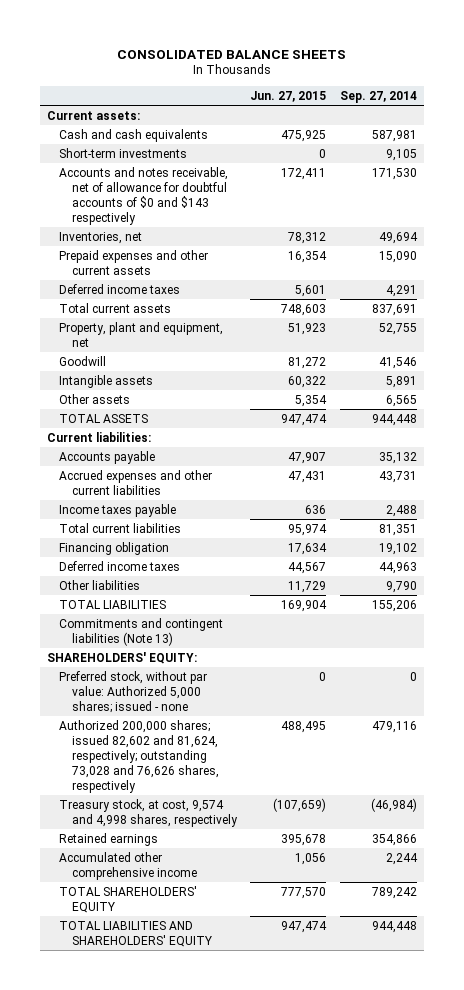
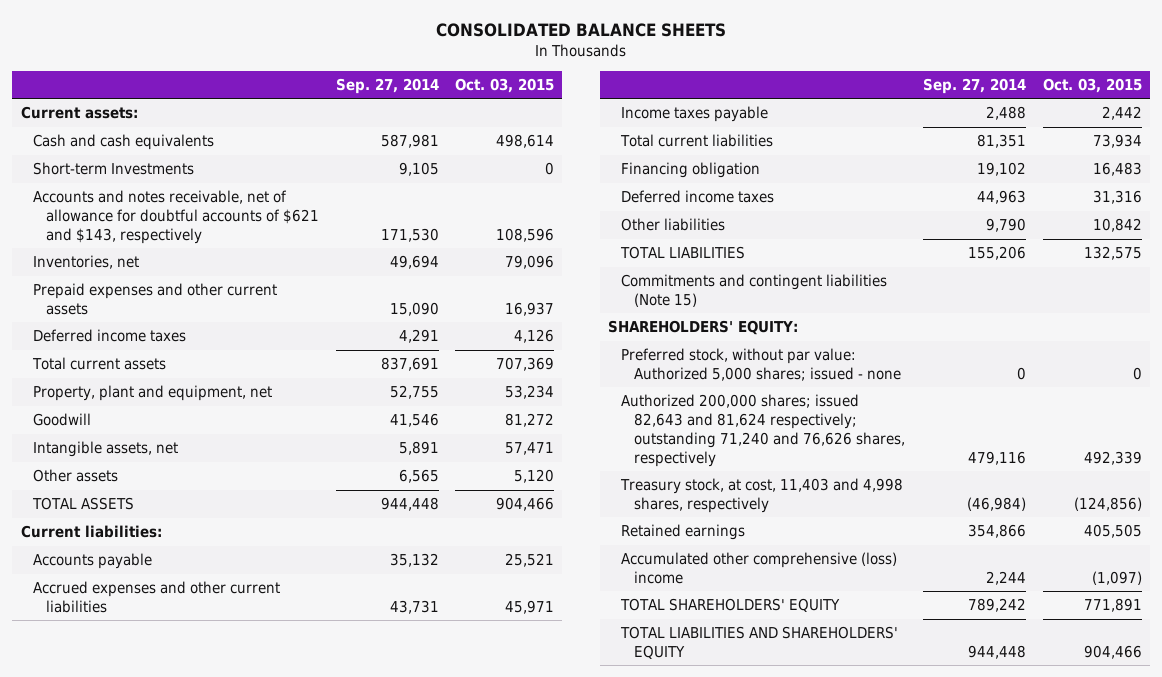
[250,90,327,102] Jun. 27, 2015 -> none
none -> [455,78,555,94] Oct. 03, 2015
[59,147,188,158] Short-term investments -> [33,162,195,176] Short-term Investments
[59,166,229,225] Accounts and notes receivable, net of allowance for doubtful accounts of $0 and $143 respectively -> [33,190,320,245] Accounts and notes receivable, net of allowance for doubtful accounts of $621 and $143, respectively
[59,374,154,388] Intangible assets -> [33,441,179,458] Intangible assets, net
[59,617,224,646] Commitments and contingent liabilities (Note 13) -> [620,274,887,308] Commitments and contingent liabilities (Note 15)
[59,719,219,793] Authorized 200,000 shares; issued 82,602 and 81,624, respectively; outstanding 73,028 and 76,626 shares, respectively -> [620,394,905,467] Authorized 200,000 shares; issued 82,643 and 81,624 respectively; outstanding 71,240 and 76,626 shares, respectively
[59,798,238,827] Treasury stock, at cost, 9,574 and 4,998 shares, respectively -> [619,478,903,514] Treasury stock, at cost, 11,403 and 4,998 shares, respectively
[59,851,197,880] Accumulated other comprehensive income -> [620,552,897,585] Accumulated other comprehensive (loss) income

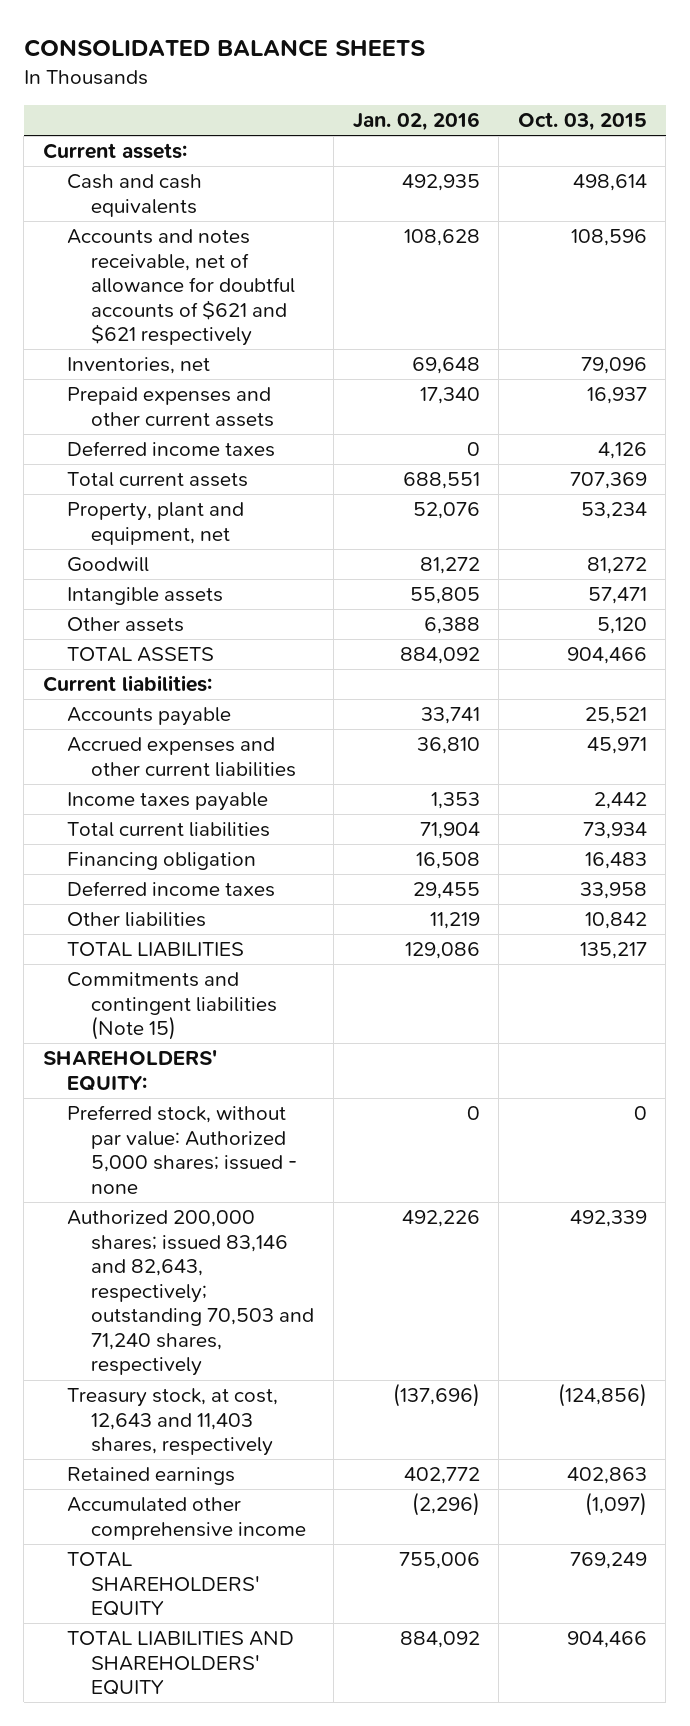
[335,78,439,95] Sep. 27, 2014 -> none
none -> [352,112,480,132] Jan. 02, 2016
[33,162,195,176] Short-term Investments -> none
[33,190,320,245] Accounts and notes receivable, net of allowance for doubtful accounts of $621 and $143, respectively -> [67,229,296,347] Accounts and notes receivable, net of allowance for doubtful accounts of $621 and $621 respectively
[33,441,179,458] Intangible assets, net -> [67,587,224,606] Intangible assets
[1092,190,1142,205] 31,316 -> [579,882,647,900] 33,958
[1083,246,1142,261] 132,575 -> [579,942,647,960] 135,217
[620,394,905,467] Authorized 200,000 shares; issued 82,643 and 81,624 respectively; outstanding 71,240 and 76,626 shares, respectively -> [67,1210,315,1377] Authorized 200,000 shares; issued 83,146 and 82,643, respectively; outstanding 70,503 and 71,240 shares, respectively
[619,478,903,514] Treasury stock, at cost, 11,403 and 4,998 shares, respectively -> [67,1388,279,1457] Treasury stock, at cost, 12,643 and 11,403 shares, respectively
[1083,524,1142,539] 405,505 -> [566,1467,647,1485] 402,863
[620,552,897,585] Accumulated other comprehensive (loss) income -> [67,1497,307,1540] Accumulated other comprehensive income
[1083,598,1142,613] 771,891 -> [569,1552,647,1570] 769,249

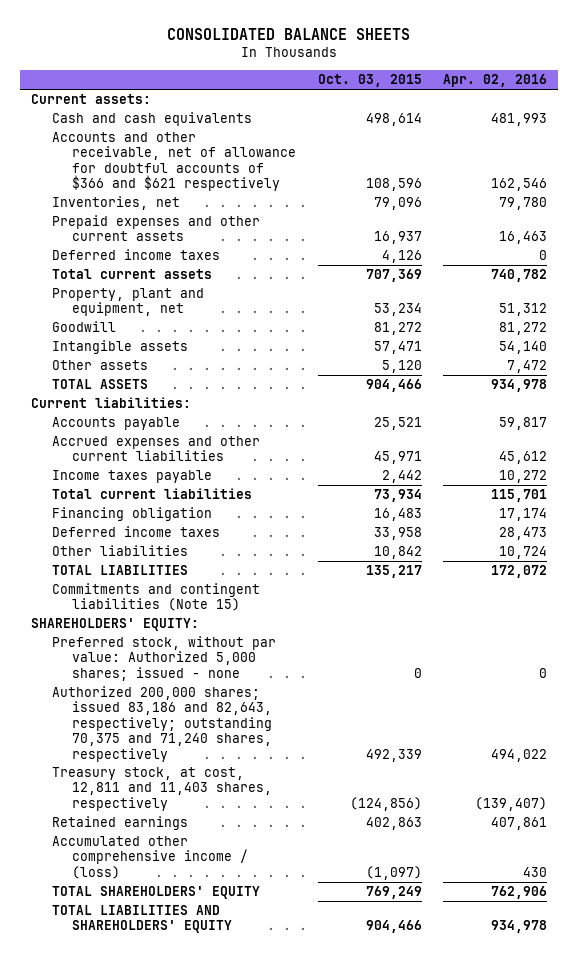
[352,112,480,132] Jan. 02, 2016 -> none
none -> [443,74,548,88] Apr. 02, 2016
[67,229,296,347] Accounts and notes receivable, net of allowance for doubtful accounts of $621 and $621 respectively -> [51,132,297,192] Accounts and other receivable, net of allowance for doubtful accounts of $366 and $621 respectively
[67,1210,315,1377] Authorized 200,000 shares; issued 83,146 and 82,643, respectively; outstanding 70,503 and 71,240 shares, respectively -> [51,686,273,762] Authorized 200,000 shares; issued 83,186 and 82,643, respectively; outstanding 70,375 and 71,240 shares, respectively
[67,1388,279,1457] Treasury stock, at cost, 12,643 and 11,403 shares, respectively -> [51,767,273,811] Treasury stock, at cost, 12,811 and 11,403 shares, respectively
[67,1497,307,1540] Accumulated other comprehensive income -> [51,836,249,879] Accumulated other comprehensive income / (loss)

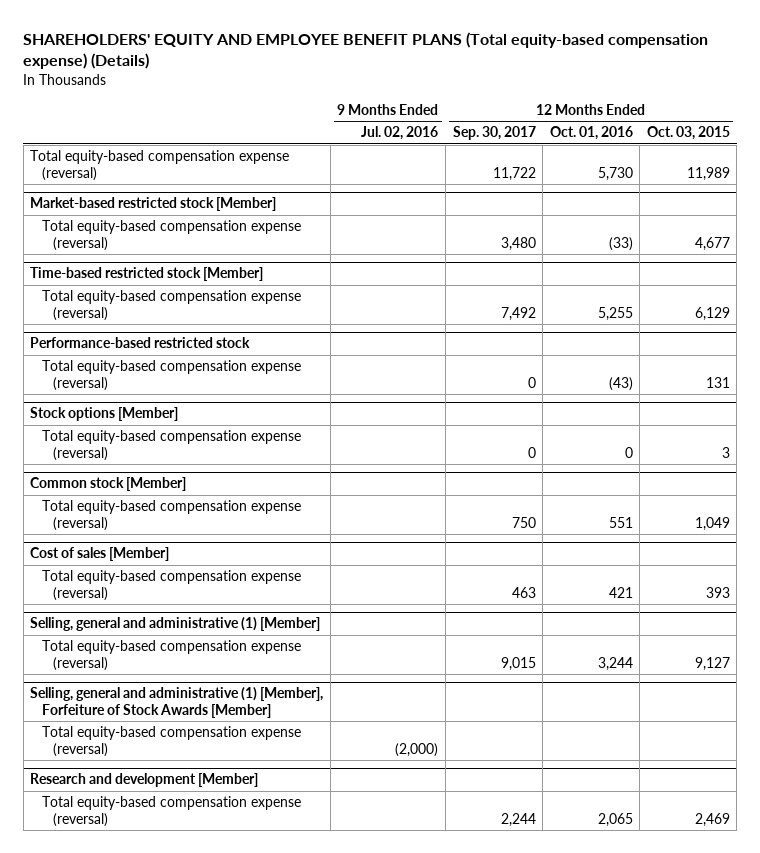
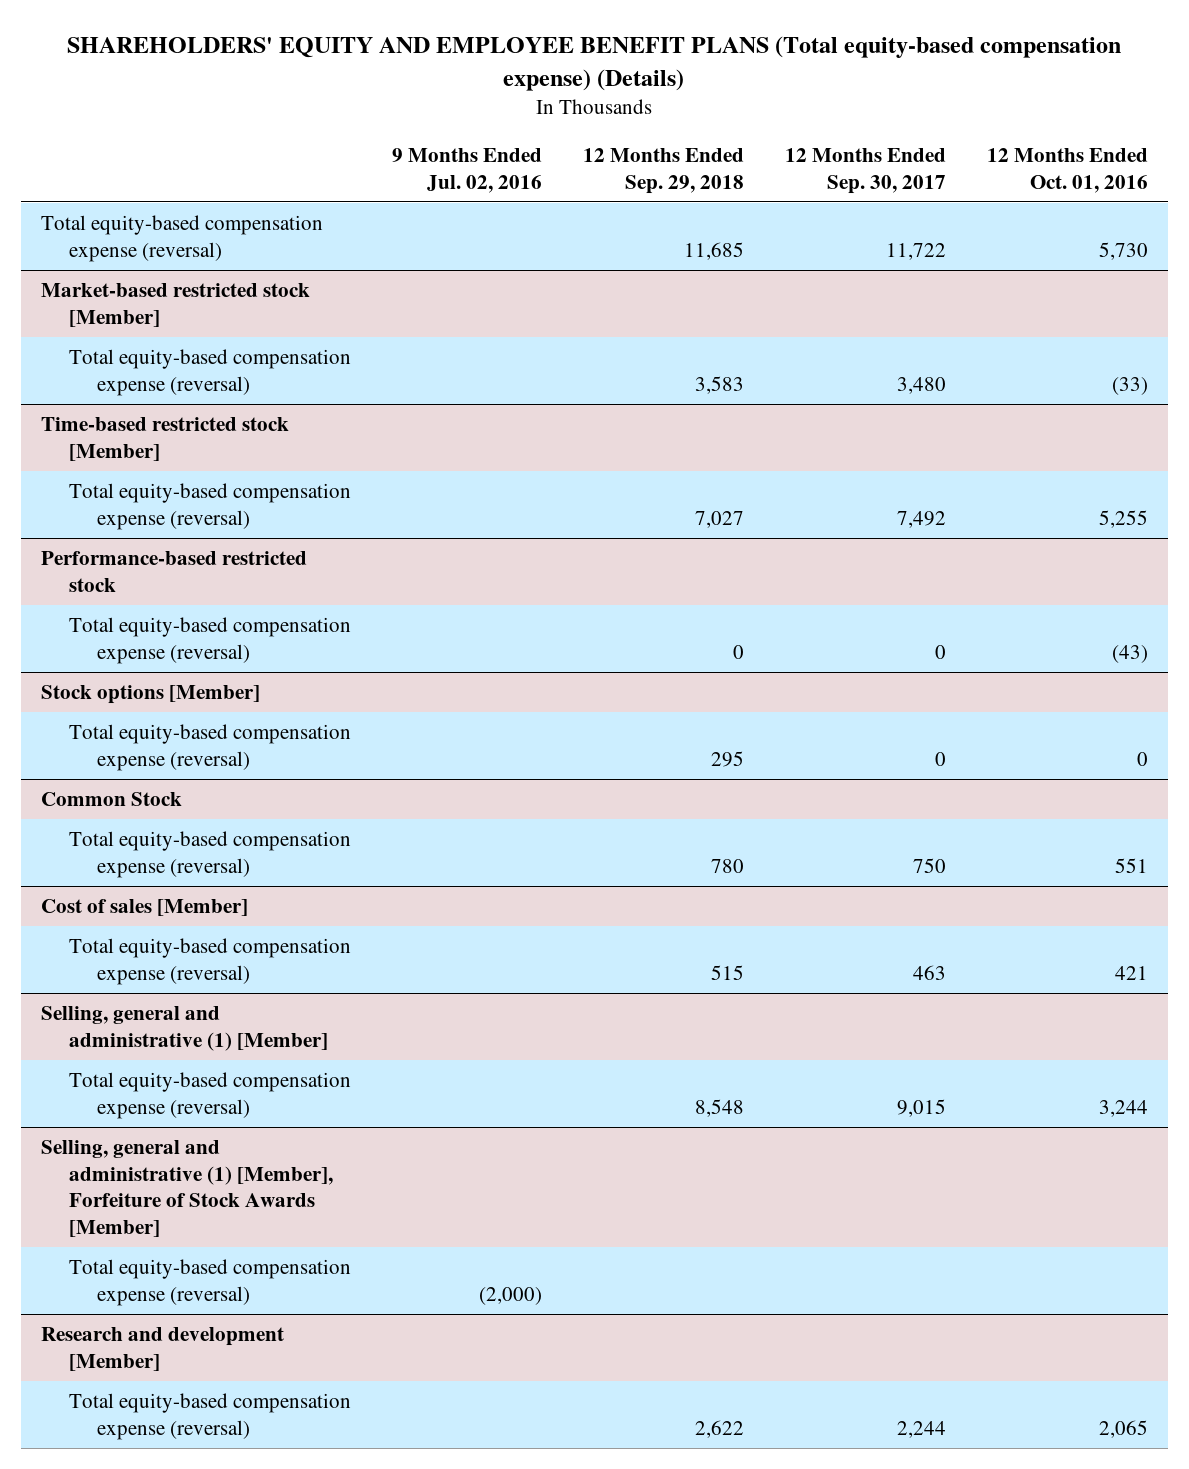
[646,126,730,141] Oct. 03, 2015 -> none
none -> [582,148,744,194] 12 Months Ended Sep. 29, 2018
[30,477,187,492] Common stock [Member] -> [41,791,183,806] Common Stock

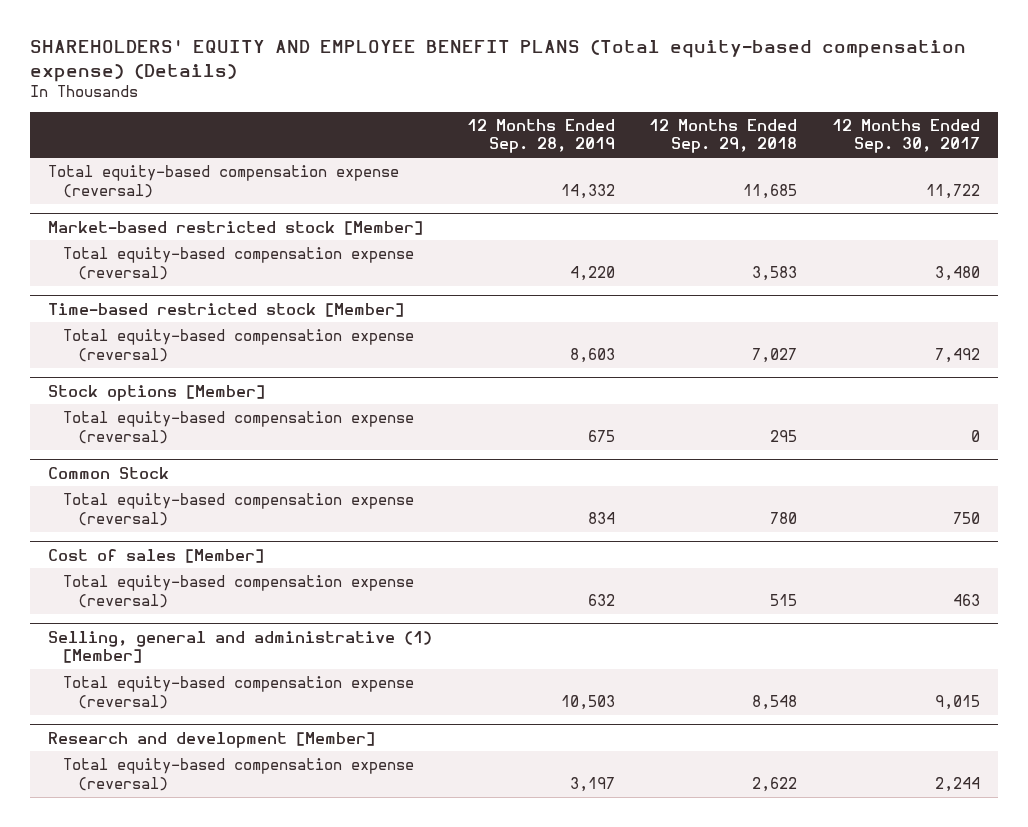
[391,148,542,193] 9 Months Ended Jul. 02, 2016 -> none
[986,148,1148,193] 12 Months Ended Oct. 01, 2016 -> none
none -> [466,118,615,154] 12 Months Ended Sep. 28, 2019
[41,550,308,592] Performance-based restricted stock -> none
[68,616,351,664] Total equity-based compensation expense (reversal) -> none
[41,1139,333,1238] Selling, general and administrative (1) [Member], Forfeiture of Stock Awards [Member] -> none
[68,1258,351,1306] Total equity-based compensation expense (reversal) -> none

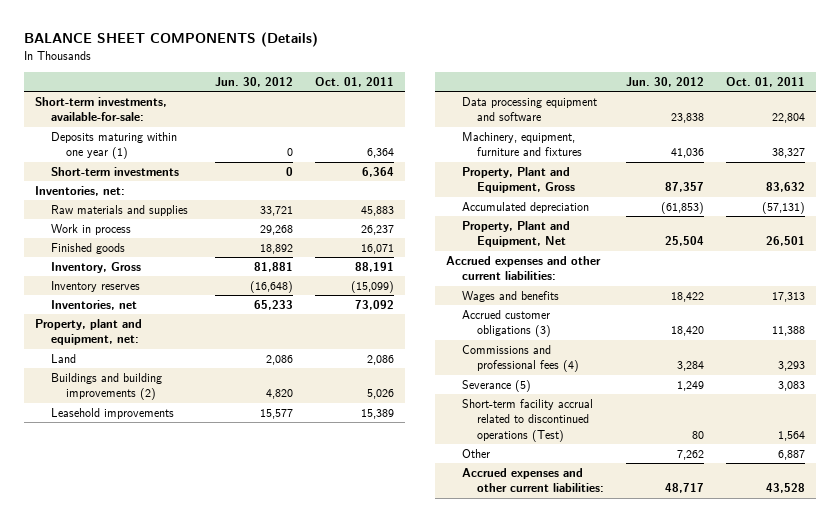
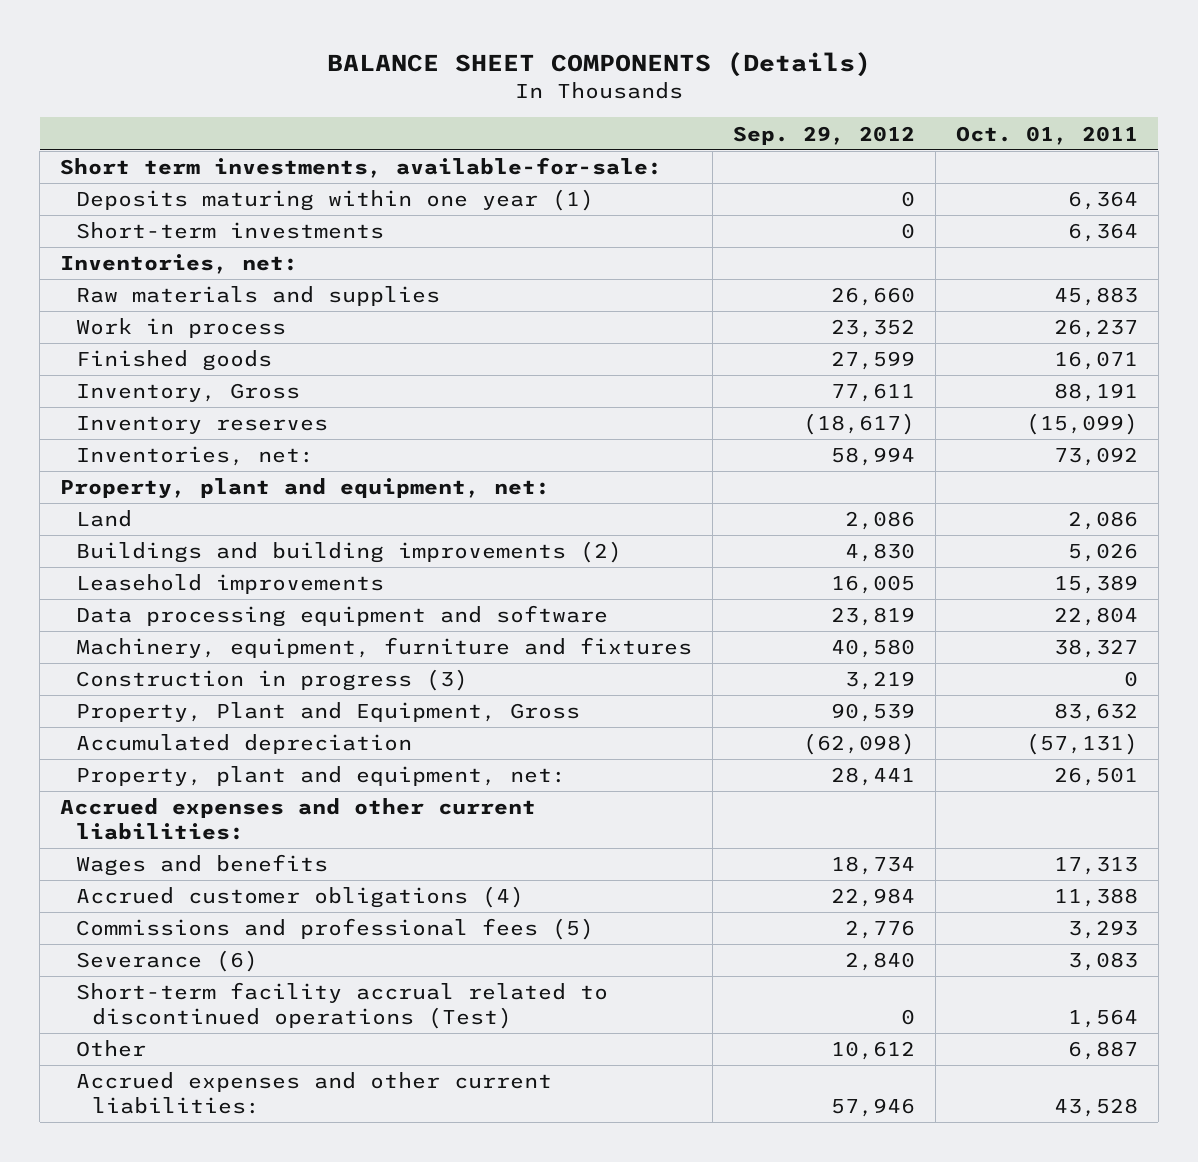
[215,76,294,87] Jun. 30, 2012 -> none
none -> [733,125,916,145] Sep. 29, 2012
[35,96,168,122] Short-term investments, available-for-sale: -> [60,157,663,179] Short term investments, available-for-sale:
[50,299,137,310] Inventories, net -> [76,446,315,467] Inventories, net:
none -> [76,669,469,692] Construction in progress (3)
[461,220,570,248] Property, Plant and Equipment, Net -> [76,766,567,787] Property, plant and equipment, net:
[461,309,552,338] Accrued customer obligations (3) -> [76,886,525,909] Accrued customer obligations (4)
[461,344,580,373] Commissions and professional fees (4) -> [76,918,595,941] Commissions and professional fees (5)
[461,379,531,392] Severance (5) -> [76,950,259,973] Severance (6)

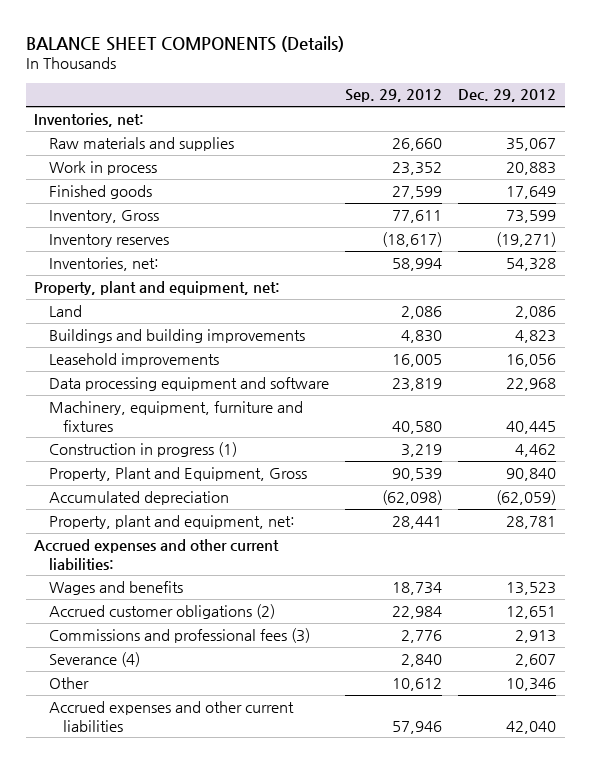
[955,125,1138,145] Oct. 01, 2011 -> none
none -> [458,89,557,103] Dec. 29, 2012
[60,157,663,179] Short term investments, available-for-sale: -> none
[76,189,595,212] Deposits maturing within one year (1) -> none
[76,222,385,240] Short-term investments -> none
[76,541,623,564] Buildings and building improvements (2) -> [48,328,305,343] Buildings and building improvements
[76,669,469,692] Construction in progress (3) -> [48,441,237,457] Construction in progress (1)
[76,982,609,1029] Short-term facility accrual related to discontinued operations (Test) -> none
[76,886,525,909] Accrued customer obligations (4) -> [48,603,275,619] Accrued customer obligations (2)
[76,918,595,941] Commissions and professional fees (5) -> [48,627,310,643] Commissions and professional fees (3)
[76,950,259,973] Severance (6) -> [48,651,140,667] Severance (4)
[76,1072,553,1114] Accrued expenses and other current liabilities: -> [48,700,294,732] Accrued expenses and other current liabilities

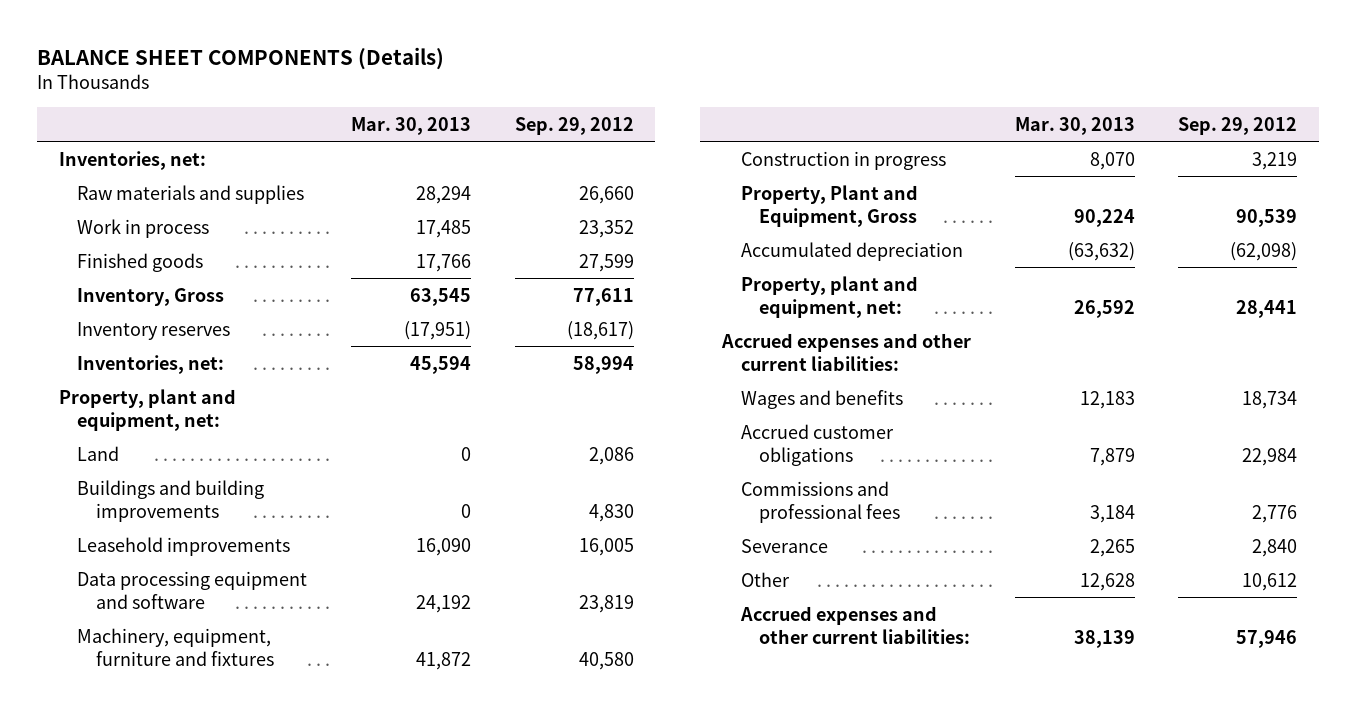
[458,89,557,103] Dec. 29, 2012 -> none
none -> [351,116,472,135] Mar. 30, 2013
[48,441,237,457] Construction in progress (1) -> [740,150,946,170] Construction in progress
[48,603,275,619] Accrued customer obligations (2) -> [740,423,894,466] Accrued customer obligations
[48,627,310,643] Commissions and professional fees (3) -> [740,480,900,523] Commissions and professional fees
[48,651,140,667] Severance (4) -> [740,538,828,553] Severance
[48,700,294,732] Accrued expenses and other current liabilities -> [739,605,970,644] Accrued expenses and other current liabilities:

